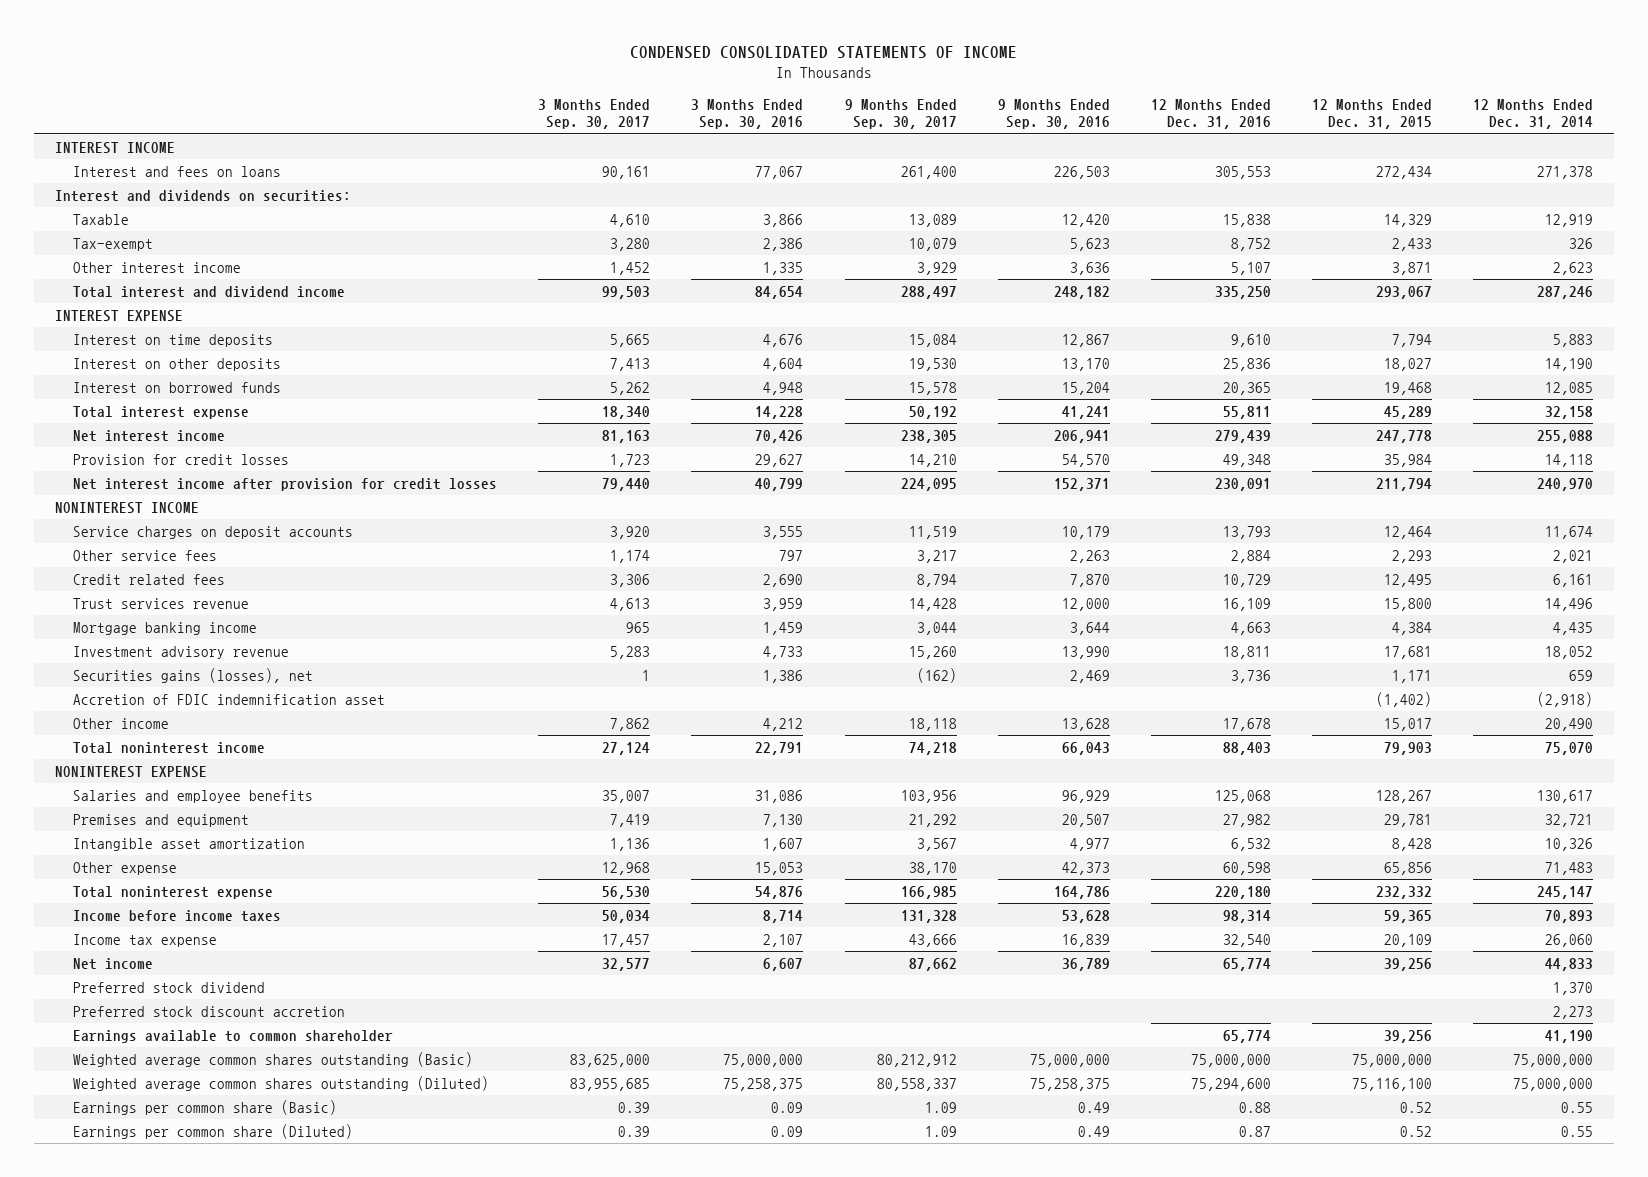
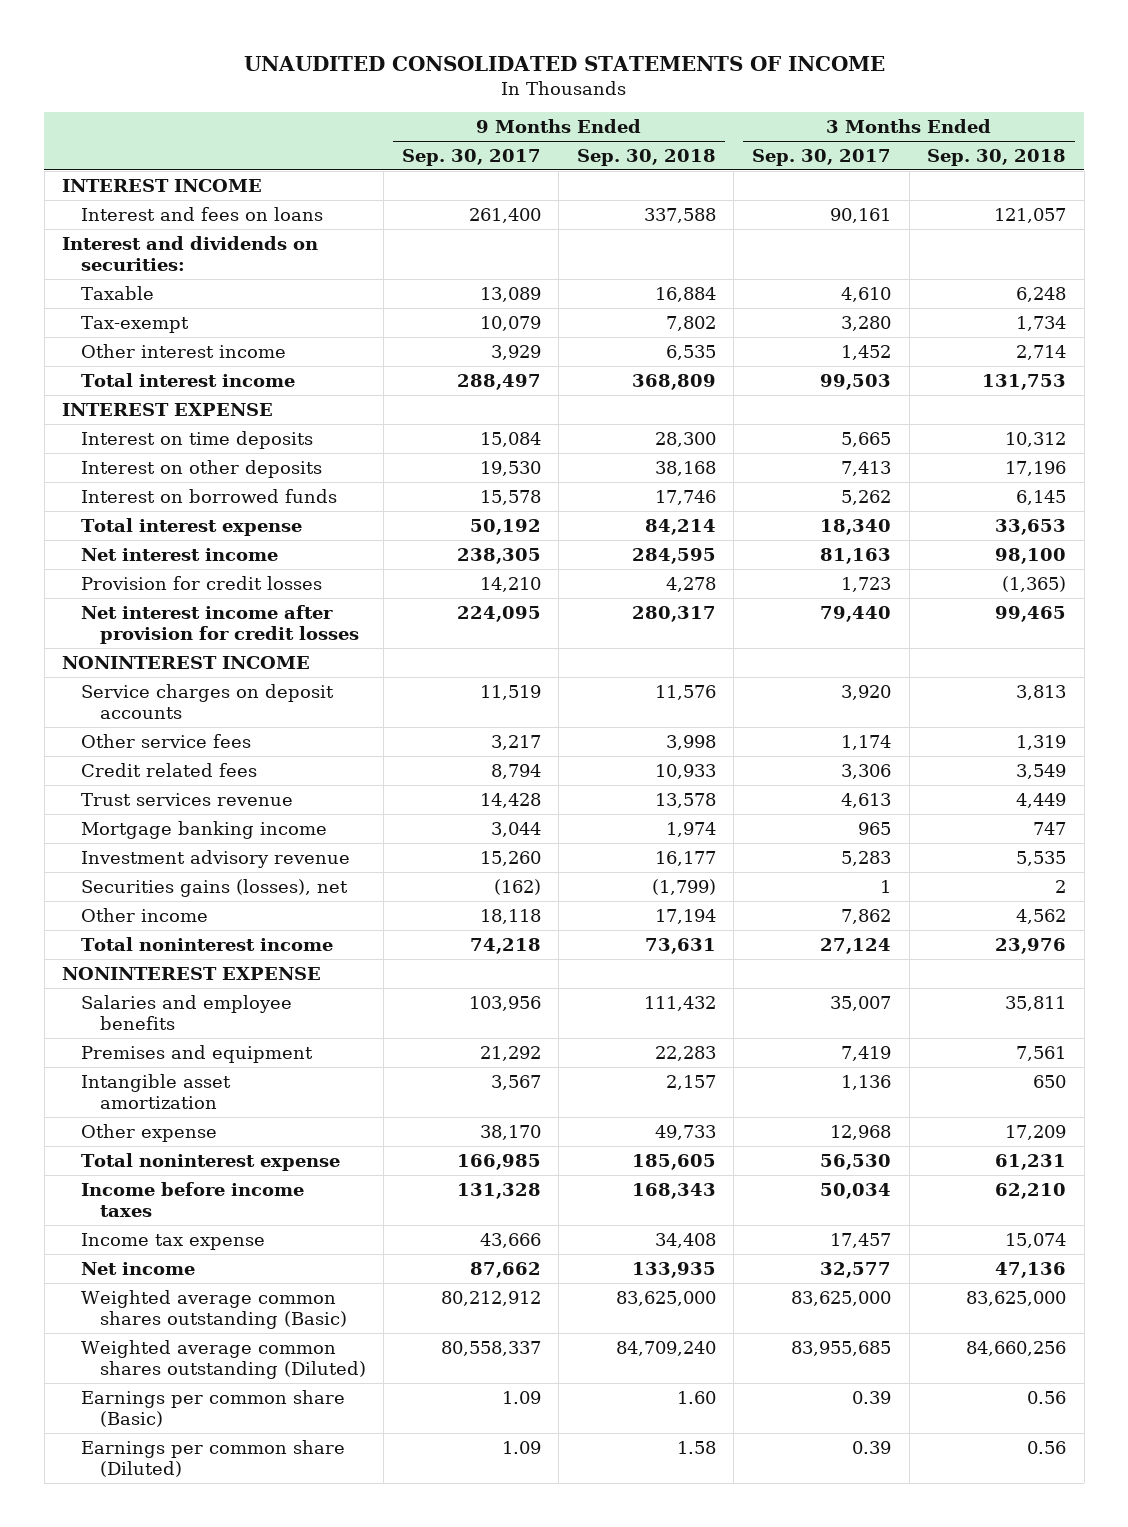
[630,46,1018,60] CONDENSED CONSOLIDATED STATEMENTS OF INCOME -> [244,56,886,72] UNAUDITED CONSOLIDATED STATEMENTS OF INCOME
[691,98,804,130] 3 Months Ended Sep. 30, 2016 -> none
[997,98,1110,130] 9 Months Ended Sep. 30, 2016 -> none
[1150,98,1271,130] 12 Months Ended Dec. 31, 2016 -> none
[1312,98,1433,130] 12 Months Ended Dec. 31, 2015 -> none
[1473,98,1594,130] 12 Months Ended Dec. 31, 2014 -> none
none -> [576,148,716,166] Sep. 30, 2018
none -> [927,148,1067,166] Sep. 30, 2018
[73,285,346,298] Total interest and dividend income -> [80,372,295,387] Total interest income
[73,693,386,705] Accretion of FDIC indemnification asset -> none
[73,981,266,993] Preferred stock dividend -> none
[73,1005,346,1017] Preferred stock discount accretion -> none
[73,1029,394,1043] Earnings available to common shareholder -> none

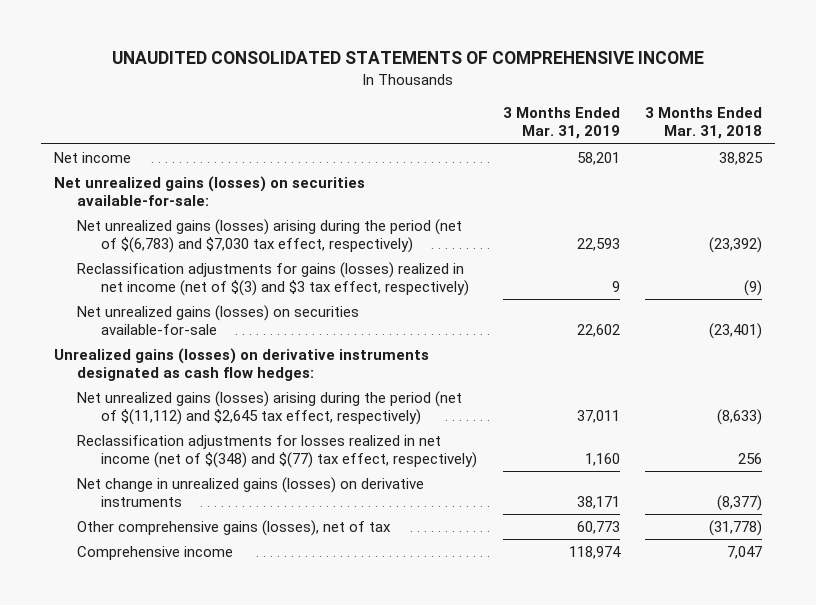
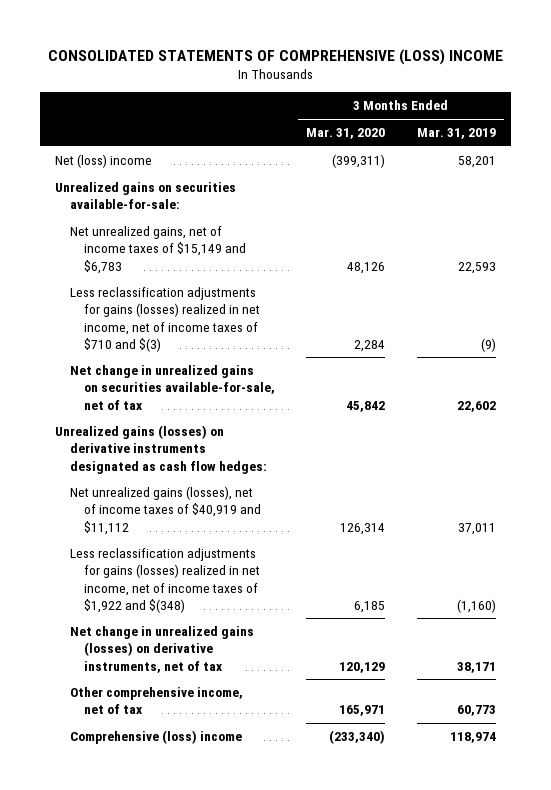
[112,51,705,65] UNAUDITED CONSOLIDATED STATEMENTS OF COMPREHENSIVE INCOME -> [47,48,503,65] CONSOLIDATED STATEMENTS OF COMPREHENSIVE (LOSS) INCOME
[645,107,763,140] 3 Months Ended Mar. 31, 2018 -> none
none -> [306,128,386,140] Mar. 31, 2020
[53,151,131,163] Net income -> [55,154,153,169] Net (loss) income
[53,175,365,207] Net unrealized gains (losses) on securities available-for-sale: -> [55,182,237,210] Unrealized gains on securities available-for-sale:
[77,218,463,254] Net unrealized gains (losses) arising during the period (net of $(6,783) and $7,030 tax effect, respectively) -> [69,226,246,274] Net unrealized gains, net of income taxes of $15,149 and $6,783
[77,261,469,297] Reclassification adjustments for gains (losses) realized in net income (net of $(3) and $3 tax effect, respectively) -> [69,287,260,352] Less reclassification adjustments for gains (losses) realized in net income, net of income taxes of $710 and $(3)
[611,281,620,293] 9 -> [480,337,496,352] (9)
[77,304,360,336] Net unrealized gains (losses) on securities available-for-sale -> [69,365,275,410] Net change in unrealized gains on securities available-for-sale, net of tax
[77,390,463,426] Net unrealized gains (losses) arising during the period (net of $(11,112) and $2,645 tax effect, respectively) -> [69,486,261,535] Net unrealized gains (losses), net of income taxes of $40,919 and $11,112
[77,434,477,469] Reclassification adjustments for losses realized in net income (net of $(348) and $(77) tax effect, respectively) -> [69,548,260,613] Less reclassification adjustments for gains (losses) realized in net income, net of income taxes of $1,922 and $(348)
[584,453,620,467] 1,160 -> [456,598,496,613] (1,160)
[77,476,425,508] Net change in unrealized gains (losses) on derivative instruments -> [69,626,254,673] Net change in unrealized gains (losses) on derivative instruments, net of tax
[77,519,392,536] Other comprehensive gains (losses), net of tax -> [69,687,243,715] Other comprehensive income, net of tax
[77,545,234,560] Comprehensive income -> [69,730,242,745] Comprehensive (loss) income

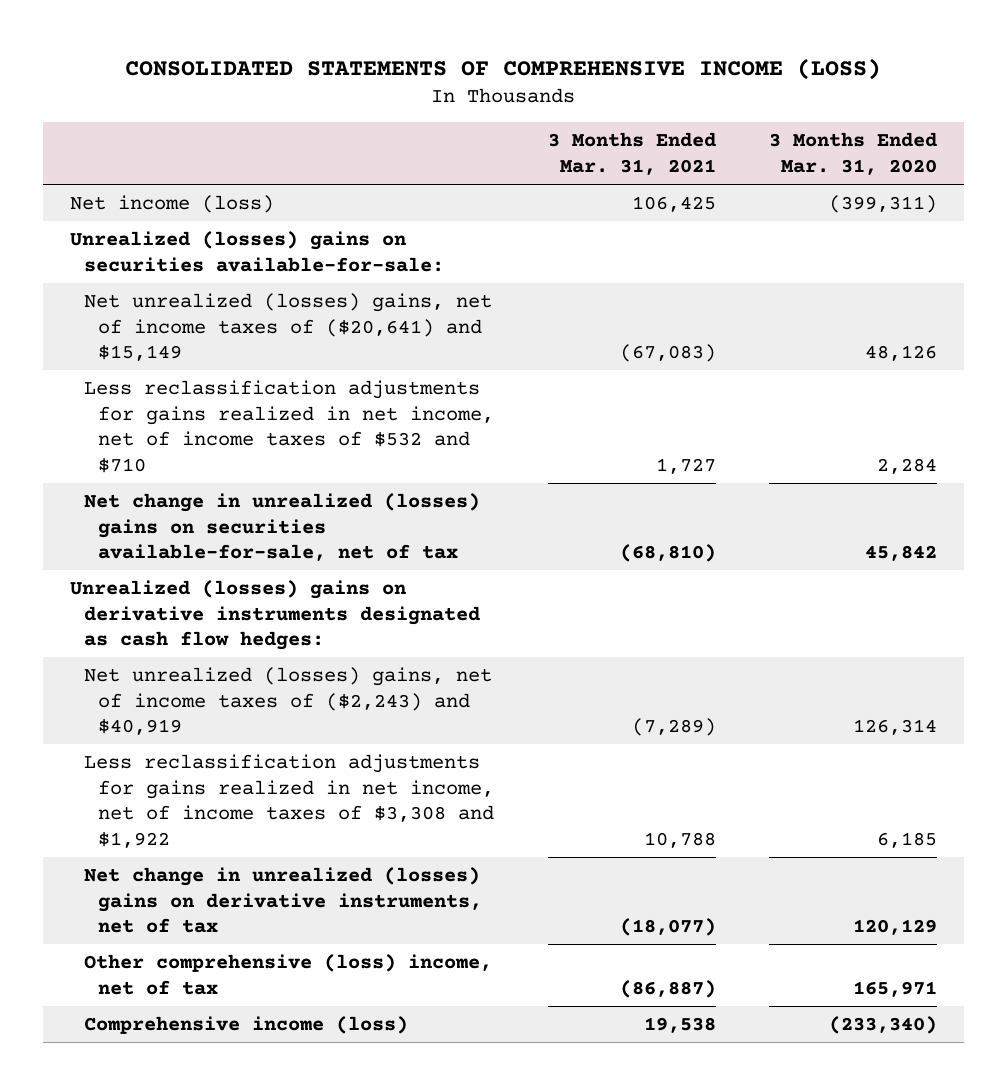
[47,48,503,65] CONSOLIDATED STATEMENTS OF COMPREHENSIVE (LOSS) INCOME -> [125,57,882,80] CONSOLIDATED STATEMENTS OF COMPREHENSIVE INCOME (LOSS)
[416,128,496,140] Mar. 31, 2019 -> none
none -> [547,132,716,176] 3 Months Ended Mar. 31, 2021
[55,154,153,169] Net (loss) income -> [69,195,274,214] Net income (loss)
[55,182,237,210] Unrealized gains on securities available-for-sale: -> [69,231,444,272] Unrealized (losses) gains on securities available-for-sale:
[69,226,246,274] Net unrealized gains, net of income taxes of $15,149 and $6,783 -> [83,293,492,362] Net unrealized (losses) gains, net of income taxes of ($20,641) and $15,149
[69,287,260,352] Less reclassification adjustments for gains (losses) realized in net income, net of income taxes of $710 and $(3) -> [83,380,495,473] Less reclassification adjustments for gains realized in net income, net of income taxes of $532 and $710
[69,365,275,410] Net change in unrealized gains on securities available-for-sale, net of tax -> [83,493,480,562] Net change in unrealized (losses) gains on securities available-for-sale, net of tax
[55,425,267,474] Unrealized gains (losses) on derivative instruments designated as cash flow hedges: -> [69,580,480,651] Unrealized (losses) gains on derivative instruments designated as cash flow hedges:
[69,486,261,535] Net unrealized gains (losses), net of income taxes of $40,919 and $11,112 -> [83,667,492,736] Net unrealized (losses) gains, net of income taxes of ($2,243) and $40,919
[69,548,260,613] Less reclassification adjustments for gains (losses) realized in net income, net of income taxes of $1,922 and $(348) -> [83,754,495,848] Less reclassification adjustments for gains realized in net income, net of income taxes of $3,308 and $1,922
[69,626,254,673] Net change in unrealized gains (losses) on derivative instruments, net of tax -> [83,867,483,934] Net change in unrealized (losses) gains on derivative instruments, net of tax
[69,687,243,715] Other comprehensive income, net of tax -> [83,954,492,995] Other comprehensive (loss) income, net of tax
[69,730,242,745] Comprehensive (loss) income -> [83,1016,408,1035] Comprehensive income (loss)

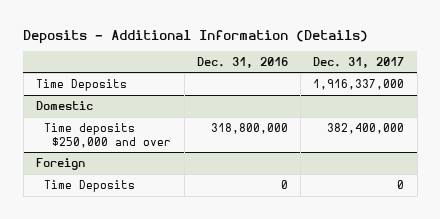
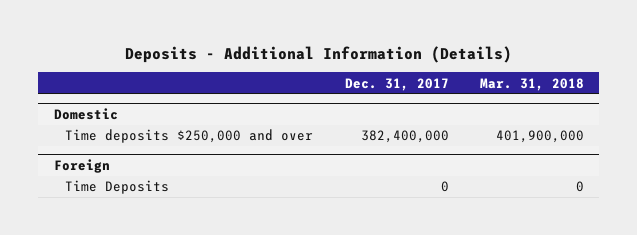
[196,56,288,68] Dec. 31, 2016 -> none
none -> [479,77,584,91] Mar. 31, 2018
[36,78,128,91] Time Deposits -> none

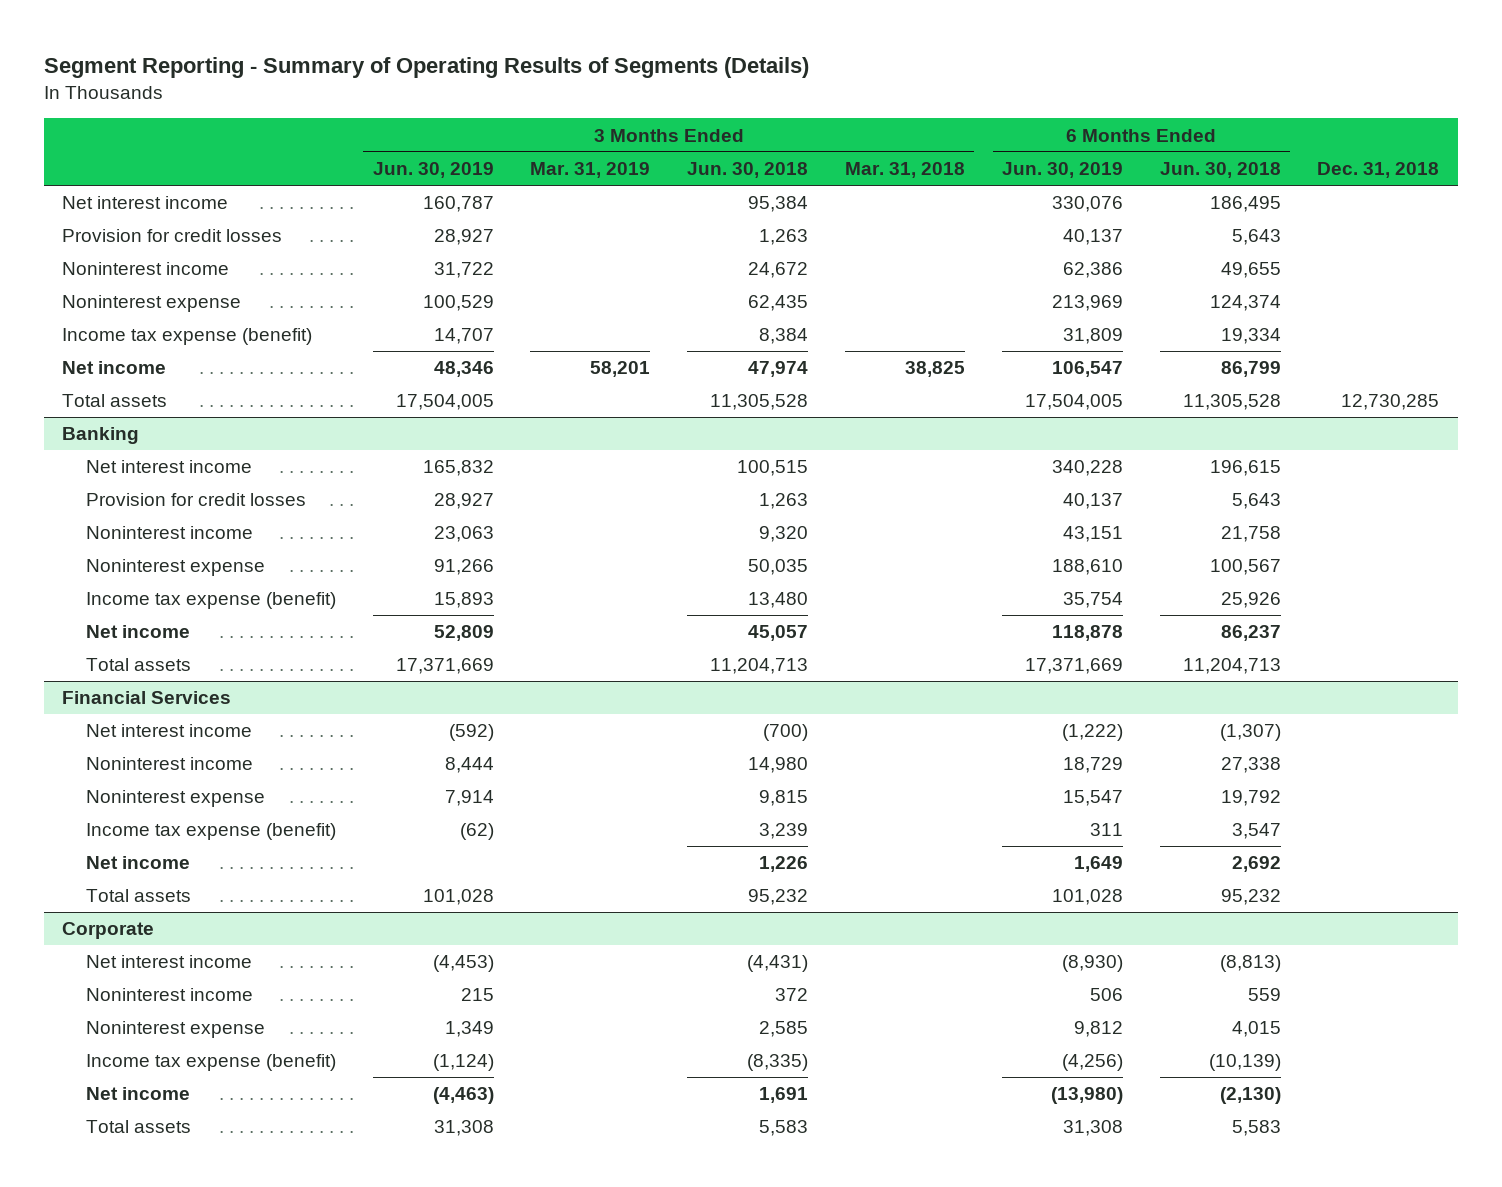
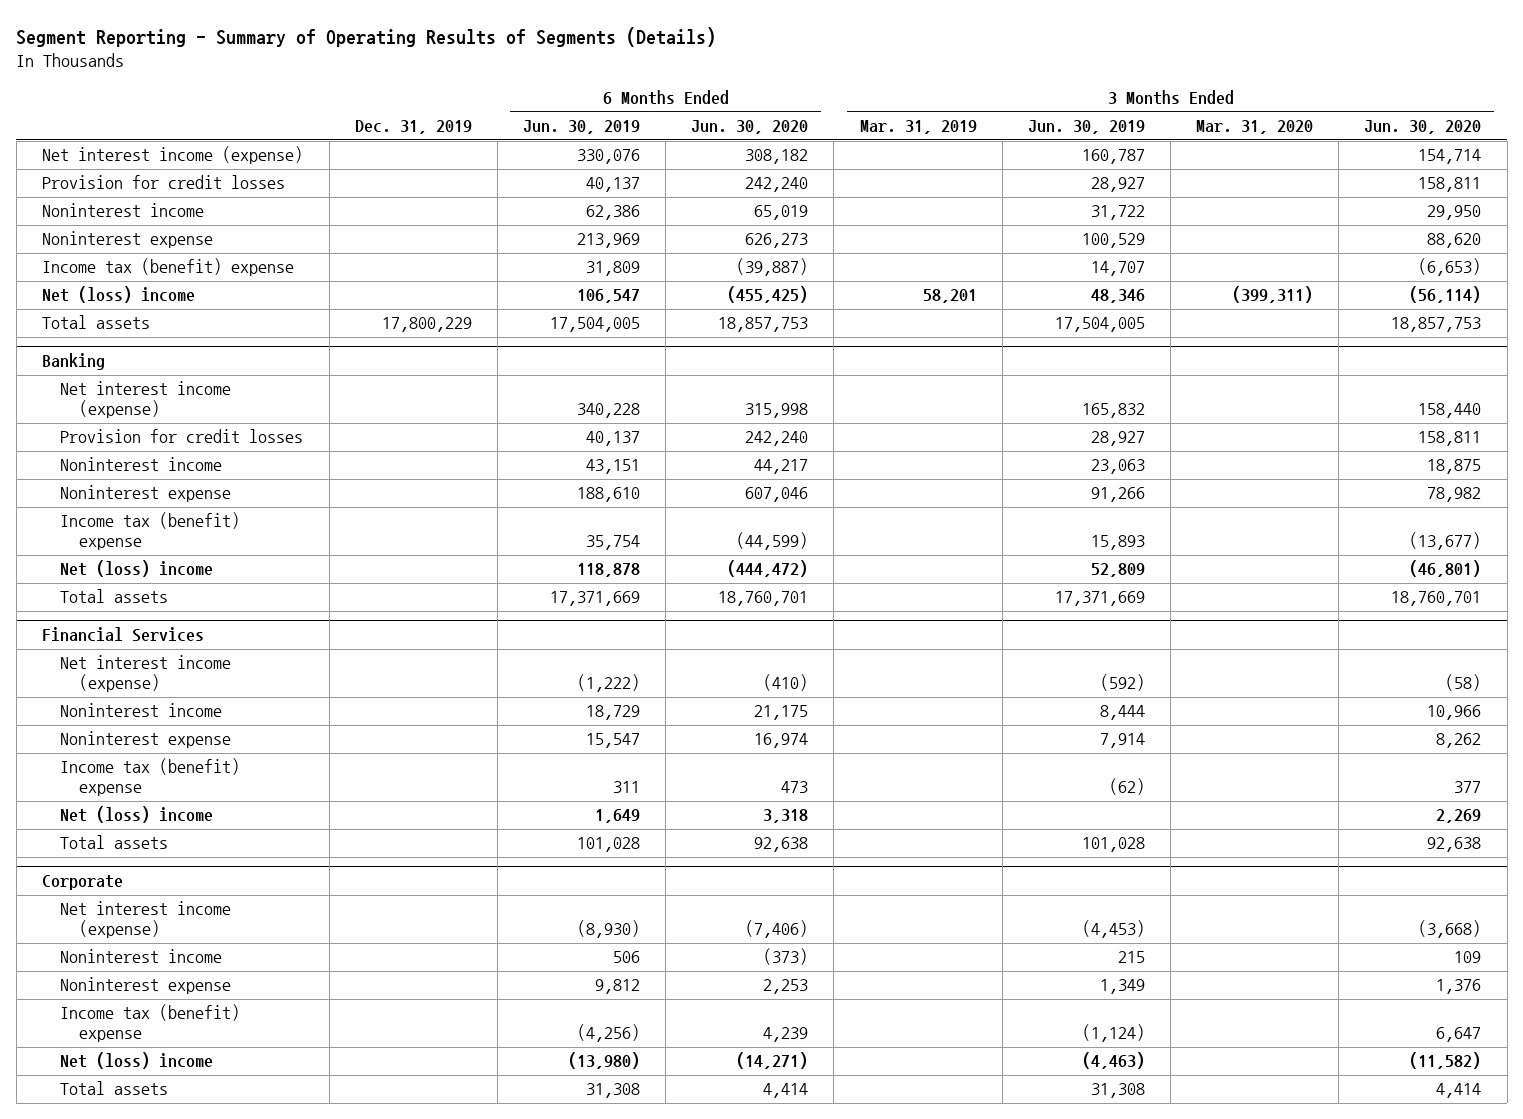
[687,162,809,179] Jun. 30, 2018 -> none
[844,162,965,179] Mar. 31, 2018 -> none
[1159,162,1281,179] Jun. 30, 2018 -> none
[1317,162,1440,179] Dec. 31, 2018 -> none
none -> [354,120,472,135] Dec. 31, 2019
none -> [691,120,809,135] Jun. 30, 2020
none -> [1196,120,1314,135] Mar. 31, 2020
none -> [1364,120,1482,135] Jun. 30, 2020
[62,196,229,210] Net interest income -> [41,146,303,165] Net interest income (expense)
[62,328,313,346] Income tax expense (benefit) -> [41,258,294,277] Income tax (benefit) expense
[62,361,167,375] Net income -> [41,286,195,304] Net (loss) income
[85,460,252,474] Net interest income -> [60,381,232,419] Net interest income (expense)
[85,592,336,610] Income tax expense (benefit) -> [60,512,241,551] Income tax (benefit) expense
[85,625,190,639] Net income -> [60,560,214,578] Net (loss) income
[85,724,252,738] Net interest income -> [60,655,232,693] Net interest income (expense)
[85,823,336,841] Income tax expense (benefit) -> [60,758,241,797] Income tax (benefit) expense
[85,856,190,870] Net income -> [60,806,214,824] Net (loss) income
[85,955,252,969] Net interest income -> [60,901,232,939] Net interest income (expense)
[85,1054,336,1072] Income tax expense (benefit) -> [60,1004,241,1043] Income tax (benefit) expense
[85,1087,190,1101] Net income -> [60,1052,214,1070] Net (loss) income

